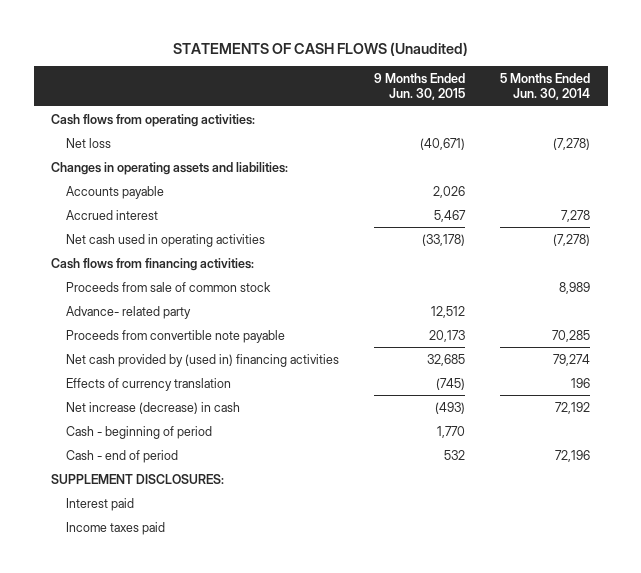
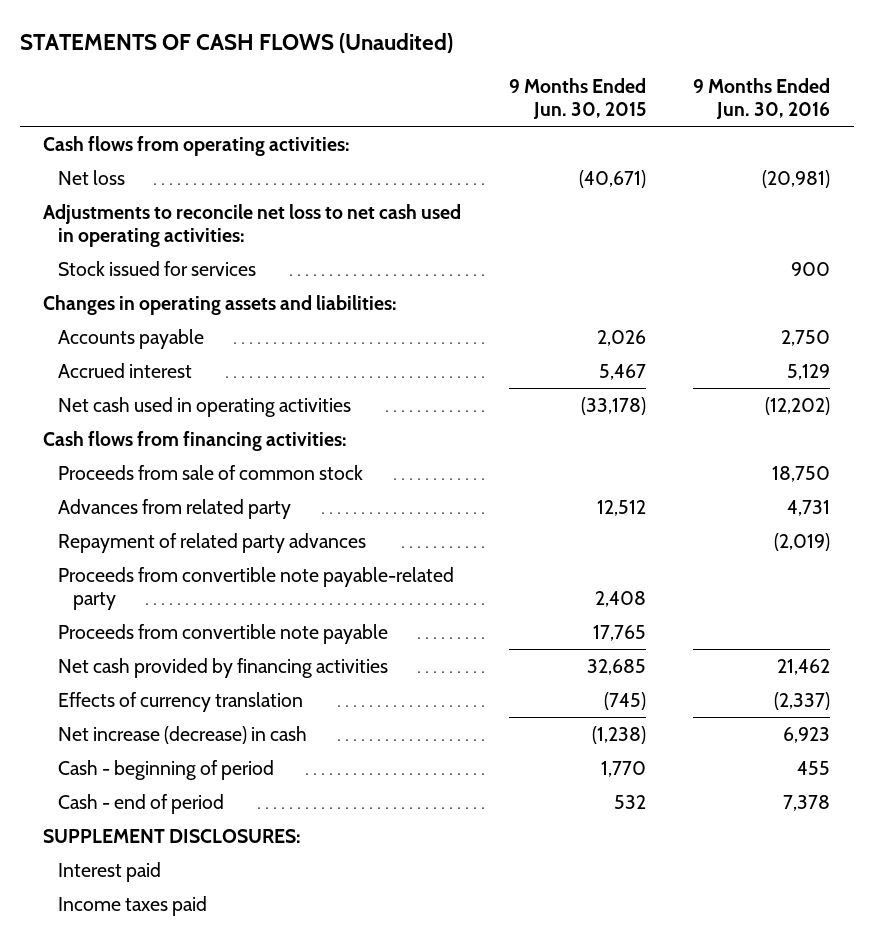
[500,72,591,100] 5 Months Ended Jun. 30, 2014 -> none
none -> [693,78,831,120] 9 Months Ended Jun. 30, 2016
none -> [43,203,462,247] Adjustments to reconcile net loss to net cash used in operating activities:
none -> [58,260,257,276] Stock issued for services
[65,305,191,319] Advance- related party -> [58,498,292,519] Advances from related party
none -> [58,532,367,553] Repayment of related party advances
none -> [58,566,455,610] Proceeds from convertible note payable-related party
[428,329,465,342] 20,173 -> [592,624,646,641] 17,765
[65,353,339,367] Net cash provided by (used in) financing activities -> [58,657,389,678] Net cash provided by financing activities
[434,401,465,414] (493) -> [591,725,646,744] (1,238)

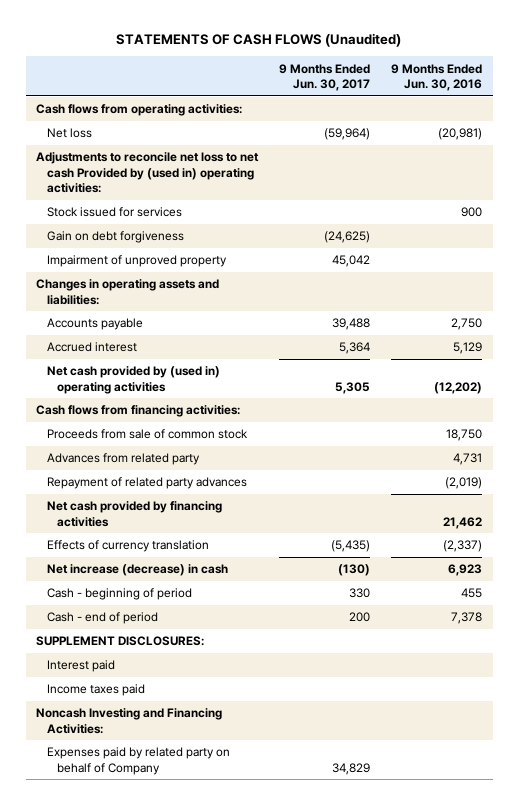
[508,78,646,120] 9 Months Ended Jun. 30, 2015 -> none
none -> [279,63,371,91] 9 Months Ended Jun. 30, 2017
[43,203,462,247] Adjustments to reconcile net loss to net cash used in operating activities: -> [36,152,260,193] Adjustments to reconcile net loss to net cash Provided by (used in) operating activities:
none -> [46,231,184,244] Gain on debt forgiveness
none -> [46,255,227,268] Impairment of unproved property
[58,396,352,417] Net cash used in operating activities -> [46,366,220,394] Net cash provided by (used in) operating activities
[58,566,455,610] Proceeds from convertible note payable-related party -> none
[58,623,389,644] Proceeds from convertible note payable -> none
none -> [36,708,223,734] Noncash Investing and Financing Activities:
none -> [46,747,230,775] Expenses paid by related party on behalf of Company

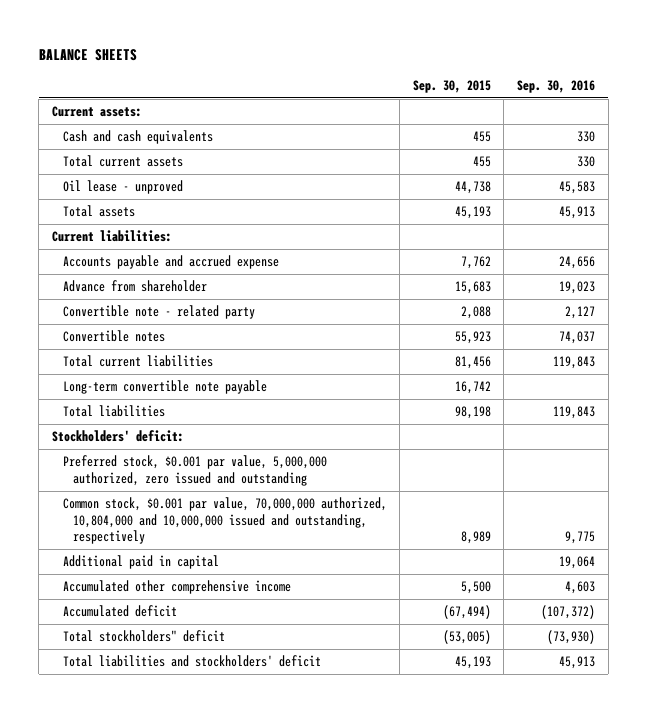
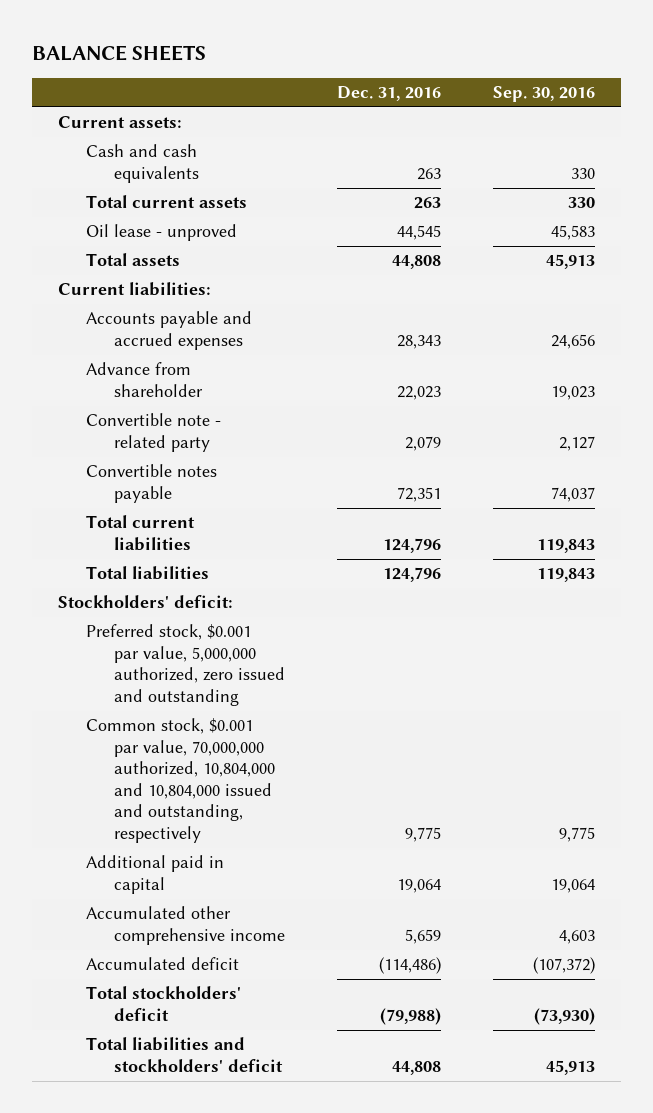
[412,80,491,94] Sep. 30, 2015 -> none
none -> [336,86,441,102] Dec. 31, 2016
[62,255,279,270] Accounts payable and accrued expense -> [86,311,253,350] Accounts payable and accrued expenses
[62,330,165,343] Convertible notes -> [86,464,218,503] Convertible notes payable
[62,380,267,395] Long-term convertible note payable -> none
[62,497,387,545] Common stock, $0.001 par value, 70,000,000 authorized, 10,804,000 and 10,000,000 issued and outstanding, respectively -> [86,718,276,843] Common stock, $0.001 par value, 70,000,000 authorized, 10,804,000 and 10,804,000 issued and outstanding, respectively
[62,630,225,643] Total stockholders" deficit -> [86,986,242,1021] Total stockholders' deficit

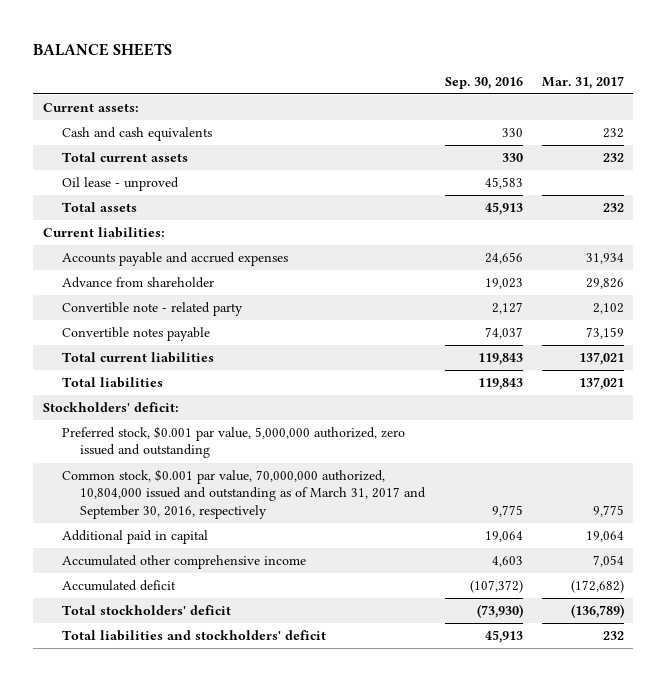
[336,86,441,102] Dec. 31, 2016 -> none
none -> [541,75,624,89] Mar. 31, 2017
[86,718,276,843] Common stock, $0.001 par value, 70,000,000 authorized, 10,804,000 and 10,804,000 issued and outstanding, respectively -> [61,469,427,519] Common stock, $0.001 par value, 70,000,000 authorized, 10,804,000 issued and outstanding as of March 31, 2017 and September 30, 2016, respectively

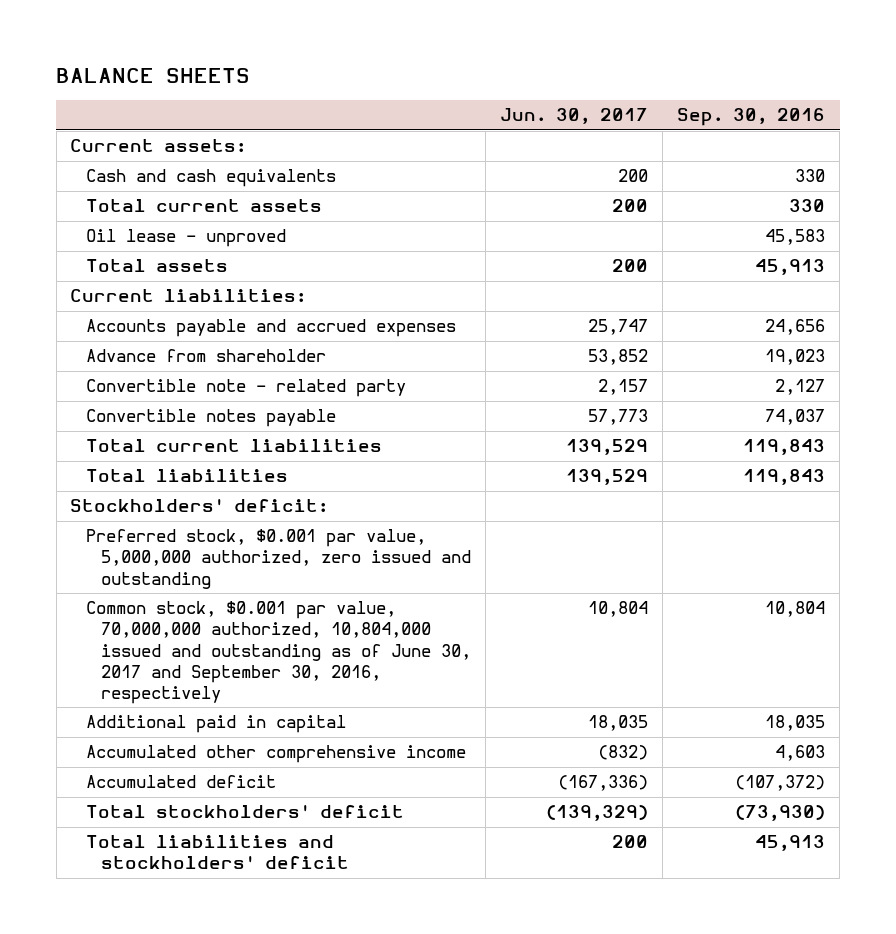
[541,75,624,89] Mar. 31, 2017 -> none
none -> [500,108,649,125] Jun. 30, 2017
[61,469,427,519] Common stock, $0.001 par value, 70,000,000 authorized, 10,804,000 issued and outstanding as of March 31, 2017 and September 30, 2016, respectively -> [85,601,472,704] Common stock, $0.001 par value, 70,000,000 authorized, 10,804,000 issued and outstanding as of June 30, 2017 and September 30, 2016, respectively
[491,504,523,517] 9,775 -> [765,601,826,618] 10,804
[484,531,523,543] 19,064 -> [765,715,826,732] 18,035

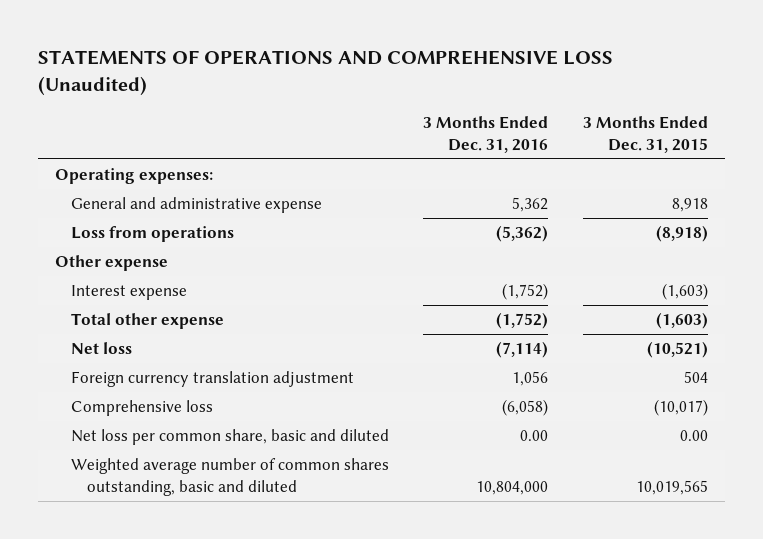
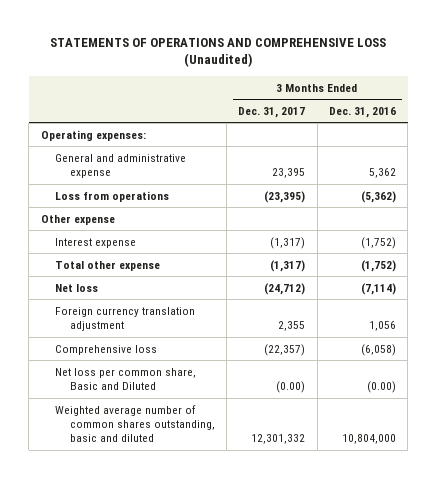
[582,116,708,154] 3 Months Ended Dec. 31, 2015 -> none
none -> [238,106,306,118] Dec. 31, 2017
[71,429,390,446] Net loss per common share, basic and diluted -> [55,367,197,391] Net loss per common share, Basic and Diluted
[520,430,549,442] 0.00 -> [366,381,396,394] (0.00)

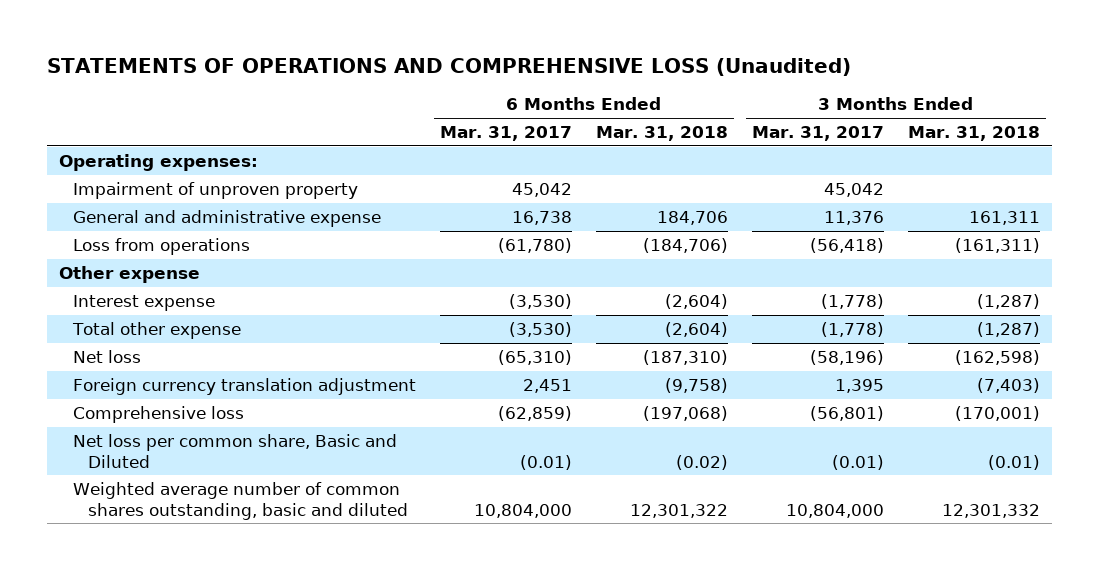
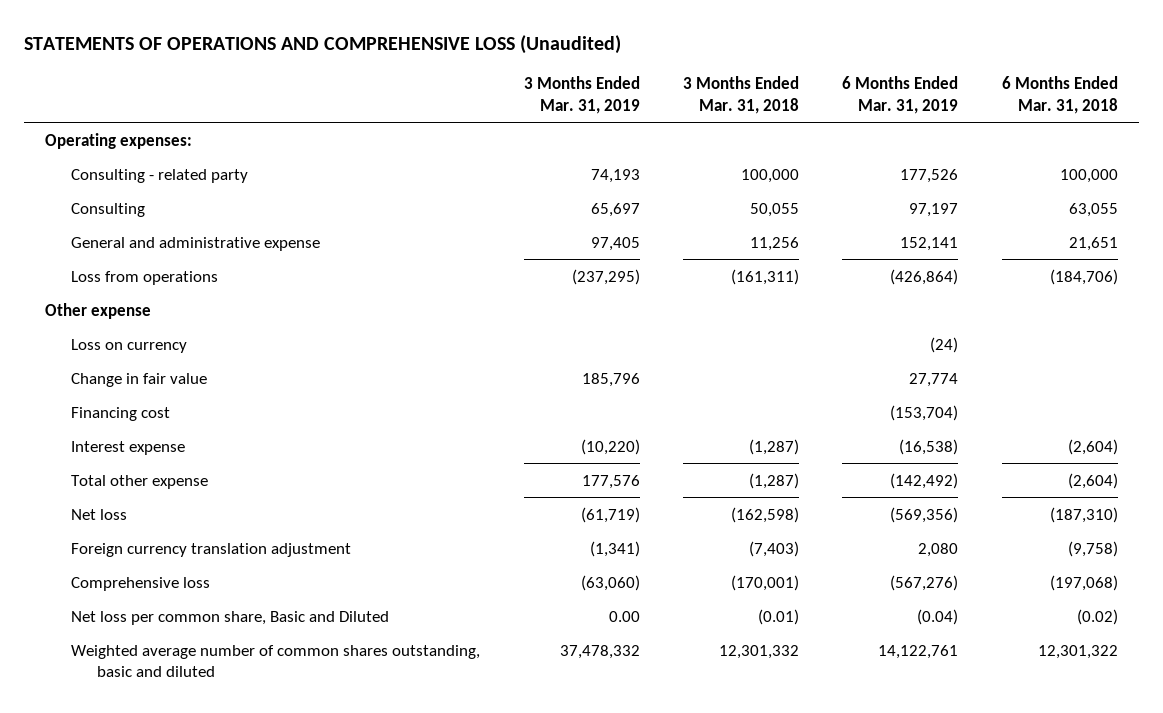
[440,126,573,142] Mar. 31, 2017 -> none
[752,126,885,142] Mar. 31, 2017 -> none
none -> [523,76,640,114] 3 Months Ended Mar. 31, 2019
none -> [842,76,959,114] 6 Months Ended Mar. 31, 2019
[73,182,359,200] Impairment of unproven property -> none
none -> [71,168,249,183] Consulting - related party
none -> [71,202,146,217] Consulting
[657,211,729,226] 184,706 -> [1068,236,1118,251] 21,651
[969,211,1041,226] 161,311 -> [749,236,799,251] 11,256
none -> [71,338,188,353] Loss on currency
none -> [71,372,208,387] Change in fair value
none -> [71,406,171,421] Financing cost

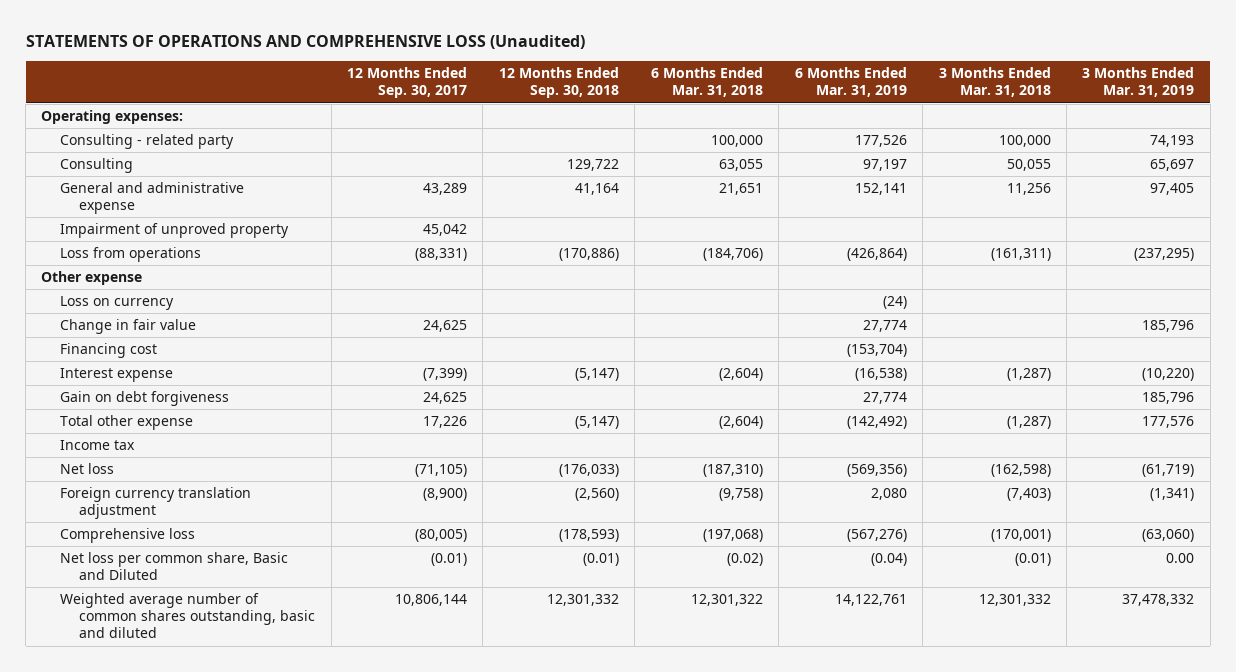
none -> [346,67,467,99] 12 Months Ended Sep. 30, 2017
none -> [498,67,619,99] 12 Months Ended Sep. 30, 2018
none -> [60,223,290,239] Impairment of unproved property
none -> [60,391,230,407] Gain on debt forgiveness
none -> [60,440,136,451] Income tax

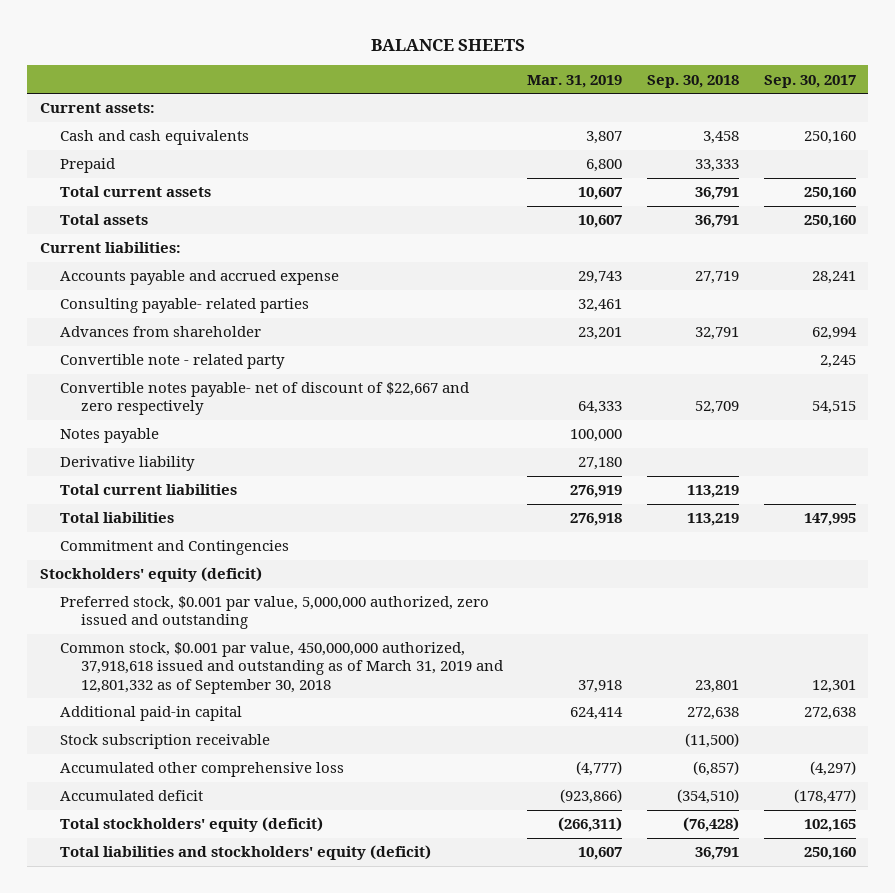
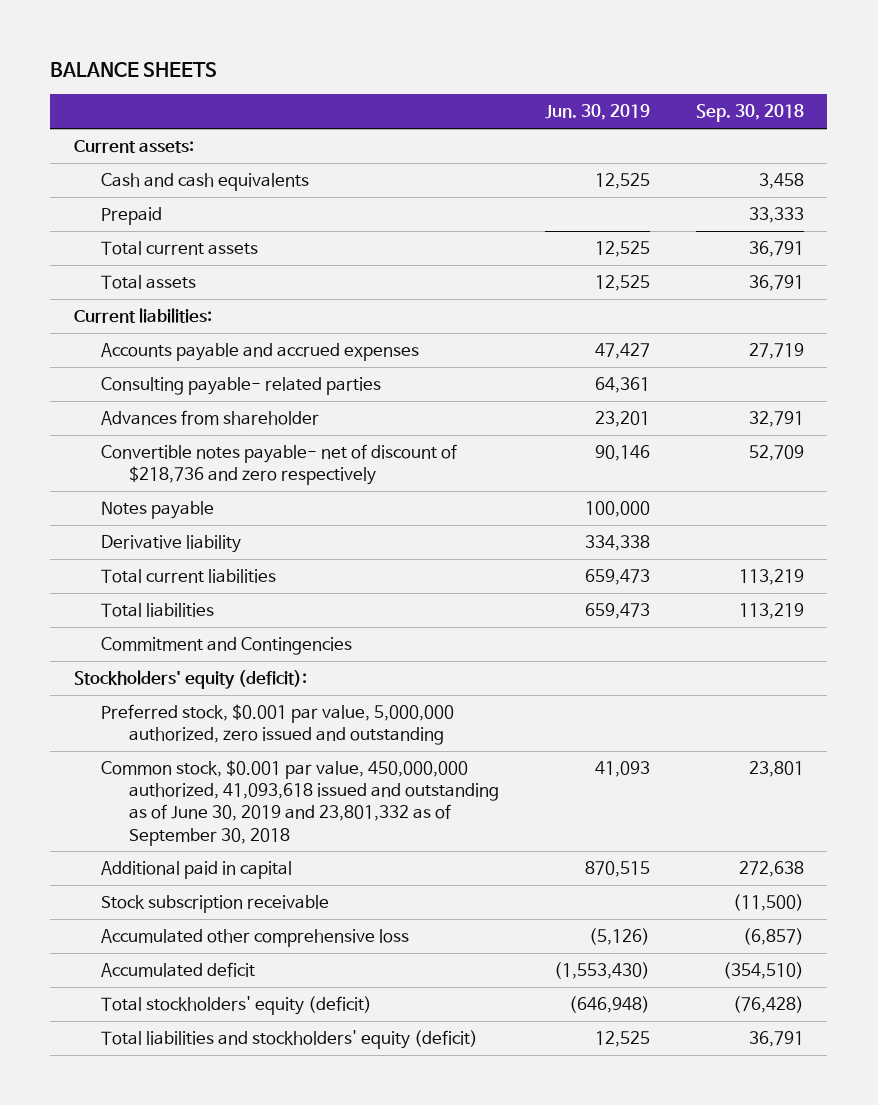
[527,74,623,88] Mar. 31, 2019 -> none
[763,74,856,88] Sep. 30, 2017 -> none
none -> [544,104,650,121] Jun. 30, 2019
[60,270,340,286] Accounts payable and accrued expense -> [101,343,420,362] Accounts payable and accrued expenses
[60,354,286,370] Convertible note - related party -> none
[60,382,470,416] Convertible notes payable- net of discount of $22,667 and zero respectively -> [101,444,458,486] Convertible notes payable- net of discount of $218,736 and zero respectively
[39,567,262,583] Stockholders' equity (deficit) -> [73,670,307,690] Stockholders' equity (deficit):
[60,642,503,694] Common stock, $0.001 par value, 450,000,000 authorized, 37,918,618 issued and outstanding as of March 31, 2019 and 12,801,332 as of September 30, 2018 -> [101,760,499,846] Common stock, $0.001 par value, 450,000,000 authorized, 41,093,618 issued and outstanding as of June 30, 2019 and 23,801,332 as of September 30, 2018
[60,706,243,722] Additional paid-in capital -> [101,861,293,880] Additional paid in capital

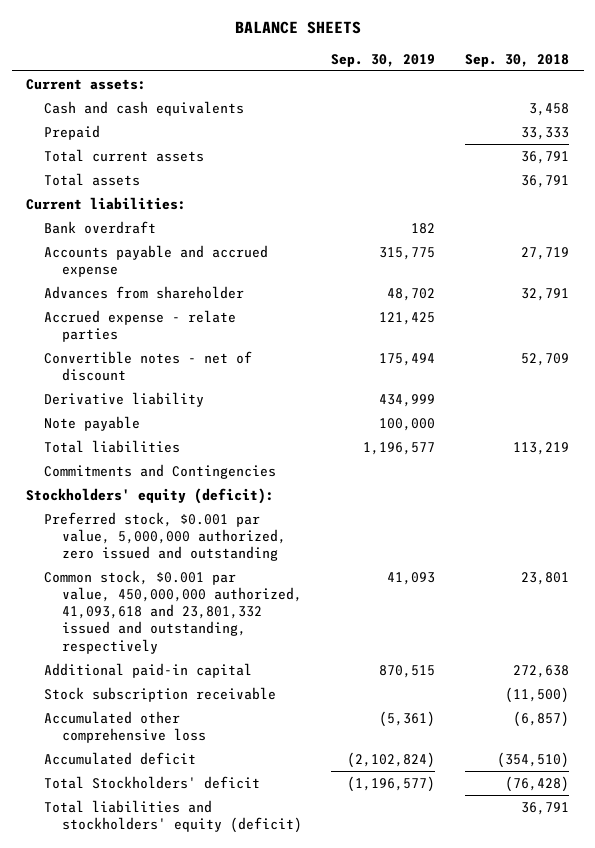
[544,104,650,121] Jun. 30, 2019 -> none
none -> [331,54,436,68] Sep. 30, 2019
[101,377,382,396] Consulting payable- related parties -> none
none -> [44,220,157,234] Bank overdraft
[101,343,420,362] Accounts payable and accrued expenses -> [44,244,269,277] Accounts payable and accrued expense
[101,501,215,520] Notes payable -> none
none -> [44,309,237,342] Accrued expense - relate parties
[101,444,458,486] Convertible notes payable- net of discount of $218,736 and zero respectively -> [44,350,253,381] Convertible notes - net of discount
[101,569,277,584] Total current liabilities -> none
none -> [44,415,141,431] Note payable
[101,637,353,656] Commitment and Contingencies -> [44,463,277,479] Commitments and Contingencies
[101,760,499,846] Common stock, $0.001 par value, 450,000,000 authorized, 41,093,618 issued and outstanding as of June 30, 2019 and 23,801,332 as of September 30, 2018 -> [44,569,303,654] Common stock, $0.001 par value, 450,000,000 authorized, 41,093,618 and 23,801,332 issued and outstanding, respectively
[101,861,293,880] Additional paid in capital -> [44,662,253,678] Additional paid-in capital
[101,996,373,1016] Total stockholders' equity (deficit) -> [44,775,261,789] Total Stockholders' deficit

